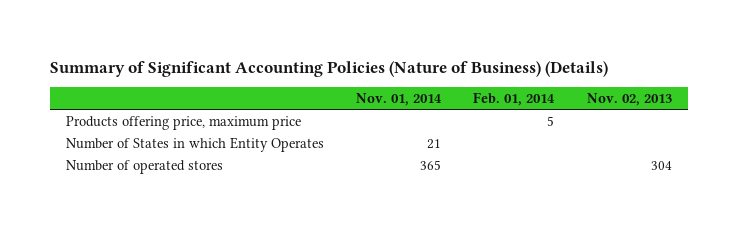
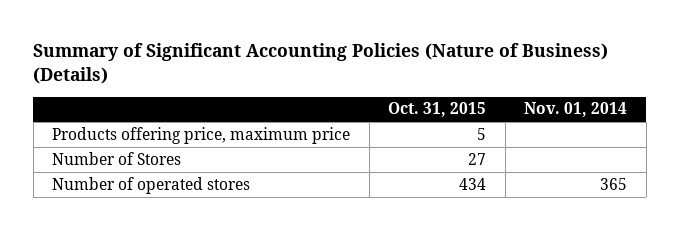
[473,91,556,106] Feb. 01, 2014 -> none
[586,92,672,106] Nov. 02, 2013 -> none
none -> [388,102,487,118] Oct. 31, 2015
[65,136,324,152] Number of States in which Entity Operates -> none
none -> [52,151,182,165] Number of Stores

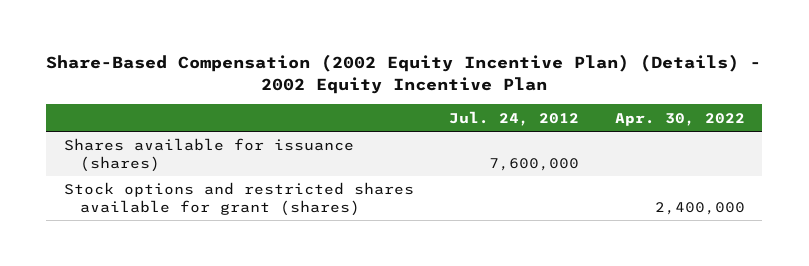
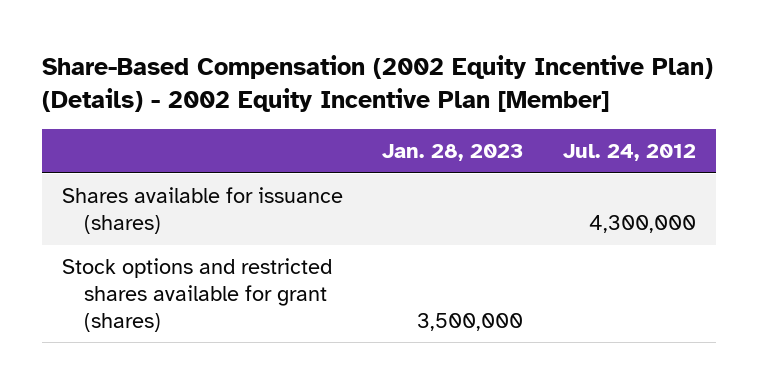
[46,54,762,95] Share-Based Compensation (2002 Equity Incentive Plan) (Details) - 2002 Equity Incentive Plan -> [41,54,713,112] Share-Based Compensation (2002 Equity Incentive Plan) (Details) - 2002 Equity Incentive Plan [Member]
[614,112,745,126] Apr. 30, 2022 -> none
none -> [382,144,524,162] Jan. 28, 2023
[489,157,580,171] 7,600,000 -> [588,214,696,233] 4,300,000

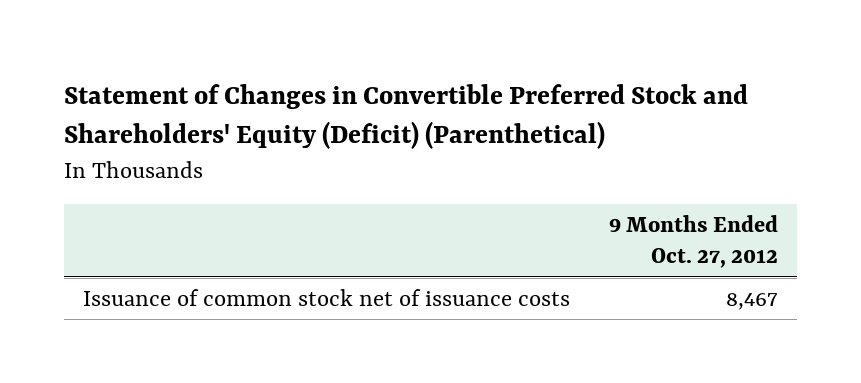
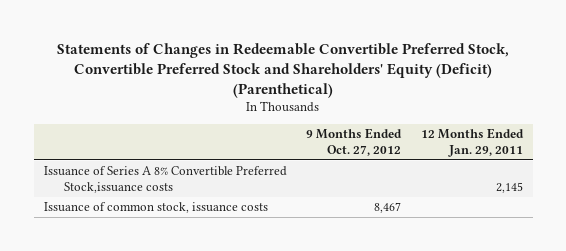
[63,83,748,150] Statement of Changes in Convertible Preferred Stock and Shareholders' Equity (Deficit) (Parenthetical) -> [57,42,510,98] Statements of Changes in Redeemable Convertible Preferred Stock, Convertible Preferred Stock and Shareholders' Equity (Deficit) (Parenthetical)
none -> [420,128,524,158] 12 Months Ended Jan. 29, 2011
none -> [43,166,287,193] Issuance of Series A 8% Convertible Preferred Stock,issuance costs
[83,289,571,307] Issuance of common stock net of issuance costs -> [43,202,268,214] Issuance of common stock, issuance costs

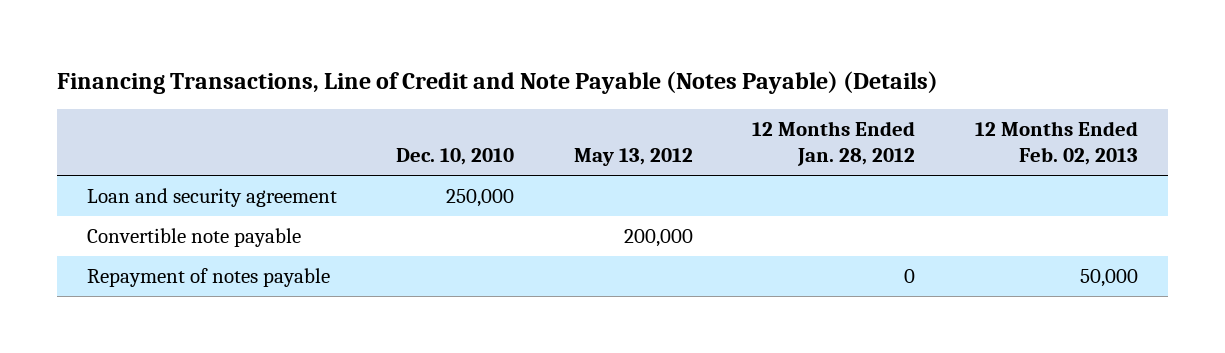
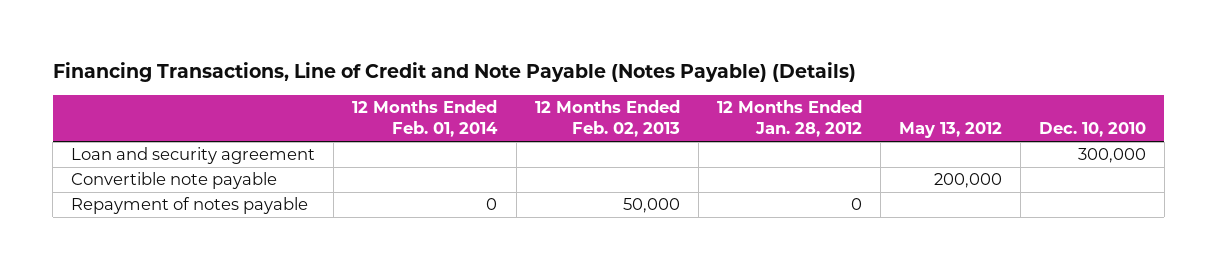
none -> [352,100,499,138] 12 Months Ended Feb. 01, 2014
[446,188,515,207] 250,000 -> [1077,148,1146,164] 300,000

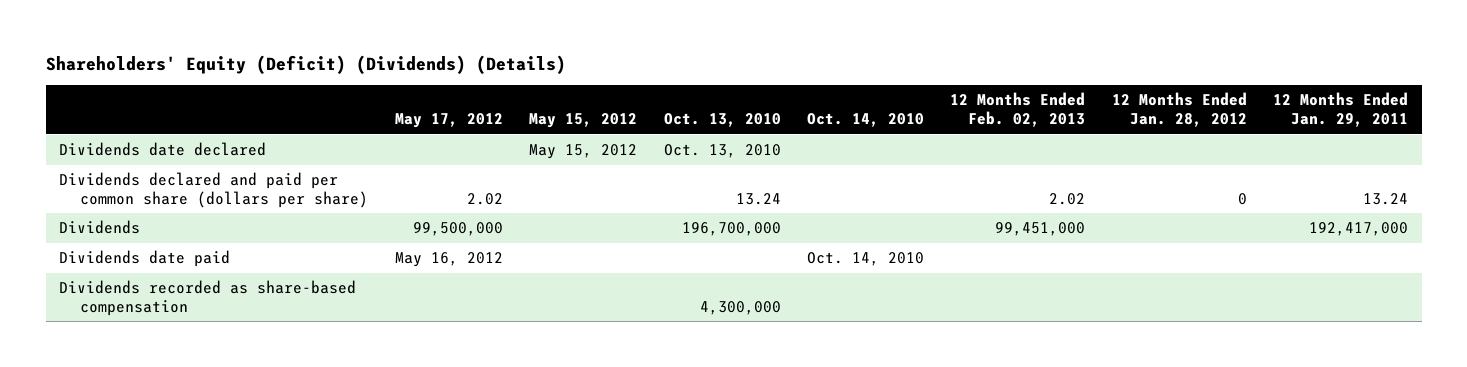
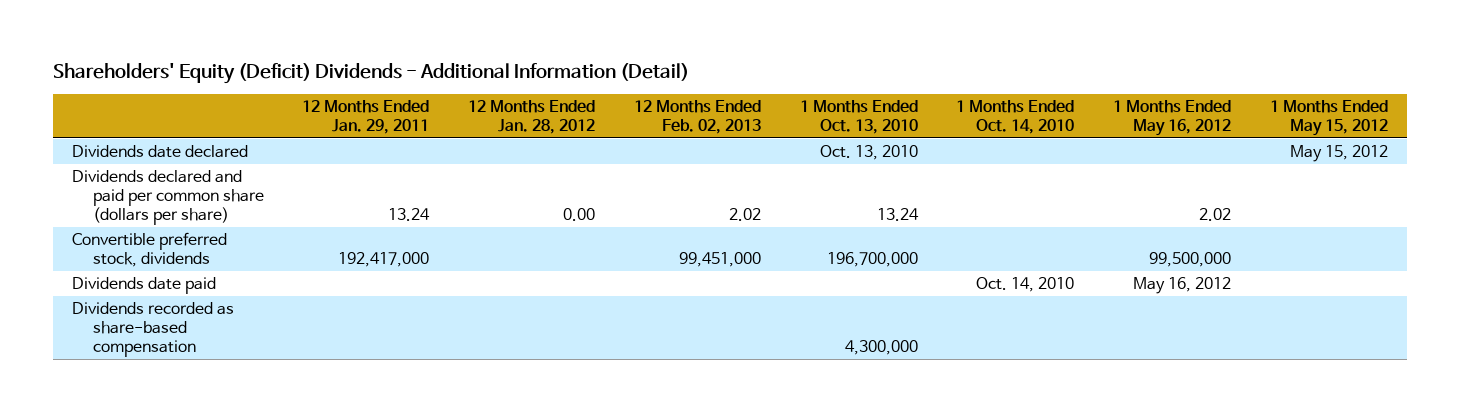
[45,54,566,74] Shareholders' Equity (Deficit) (Dividends) (Details) -> [52,62,689,84] Shareholders' Equity (Deficit) Dividends - Additional Information (Detail)
[394,112,503,128] May 17, 2012 -> none
[529,112,638,128] May 15, 2012 -> none
[663,112,781,127] Oct. 13, 2010 -> none
[807,112,925,127] Oct. 14, 2010 -> none
none -> [799,100,918,135] 1 Months Ended Oct. 13, 2010
none -> [956,100,1075,135] 1 Months Ended Oct. 14, 2010
none -> [1113,100,1232,137] 1 Months Ended May 16, 2012
none -> [1269,100,1388,137] 1 Months Ended May 15, 2012
[1237,192,1247,205] 0 -> [563,208,596,222] 0.00
[59,220,141,235] Dividends -> [72,232,228,268] Convertible preferred stock, dividends

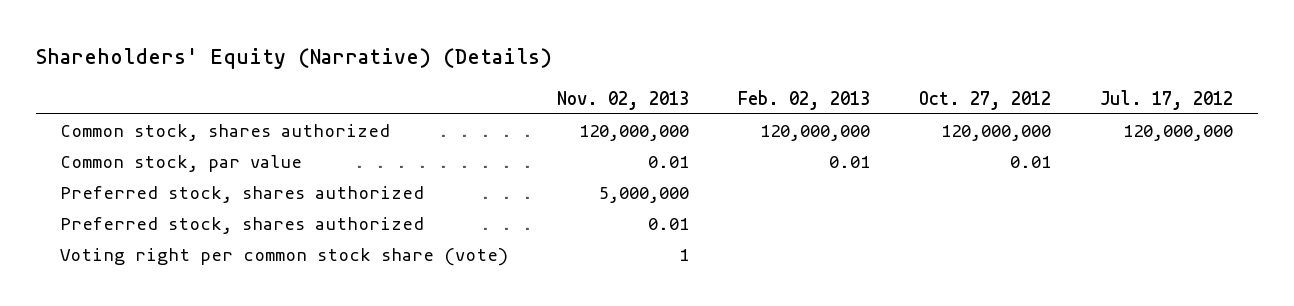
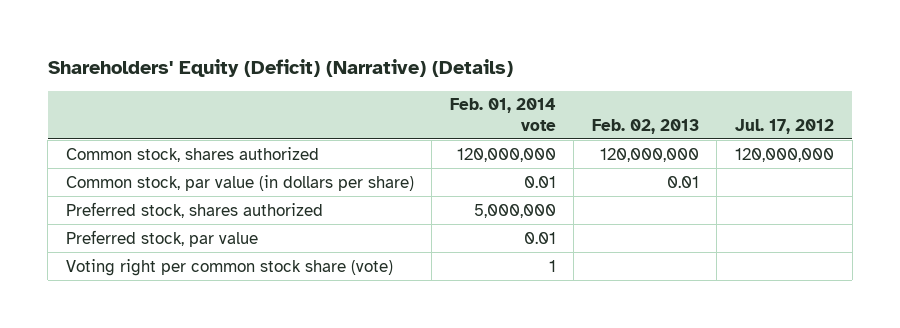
[35,48,552,70] Shareholders' Equity (Narrative) (Details) -> [47,58,513,77] Shareholders' Equity (Deficit) (Narrative) (Details)
[557,90,690,110] Nov. 02, 2013 -> none
[919,90,1052,110] Oct. 27, 2012 -> none
none -> [449,98,556,131] Feb. 01, 2014 vote
[60,185,425,203] Preferred stock, shares authorized -> none
[60,154,303,172] Common stock, par value -> [65,174,414,191] Common stock, par value (in dollars per share)
none -> [65,229,258,247] Preferred stock, par value

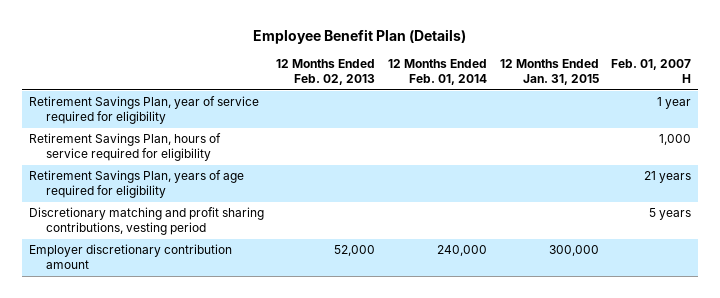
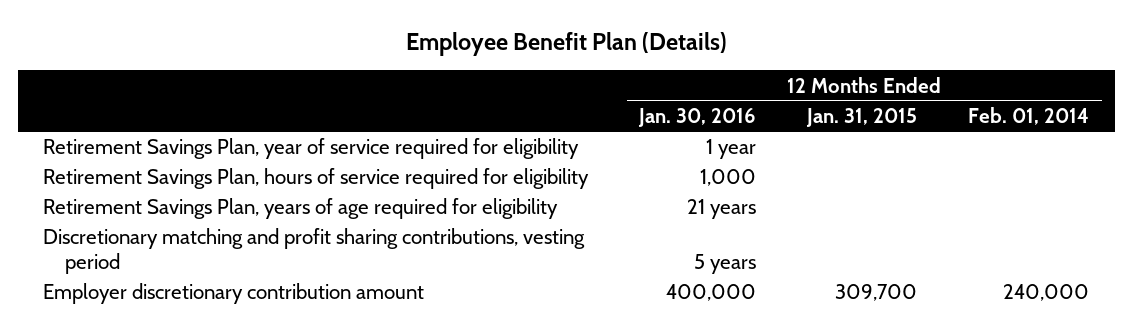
[276,59,376,85] 12 Months Ended Feb. 02, 2013 -> none
[611,59,692,83] Feb. 01, 2007 H -> none
none -> [638,108,757,128] Jan. 30, 2016
[548,245,599,257] 300,000 -> [835,284,918,302] 309,700

